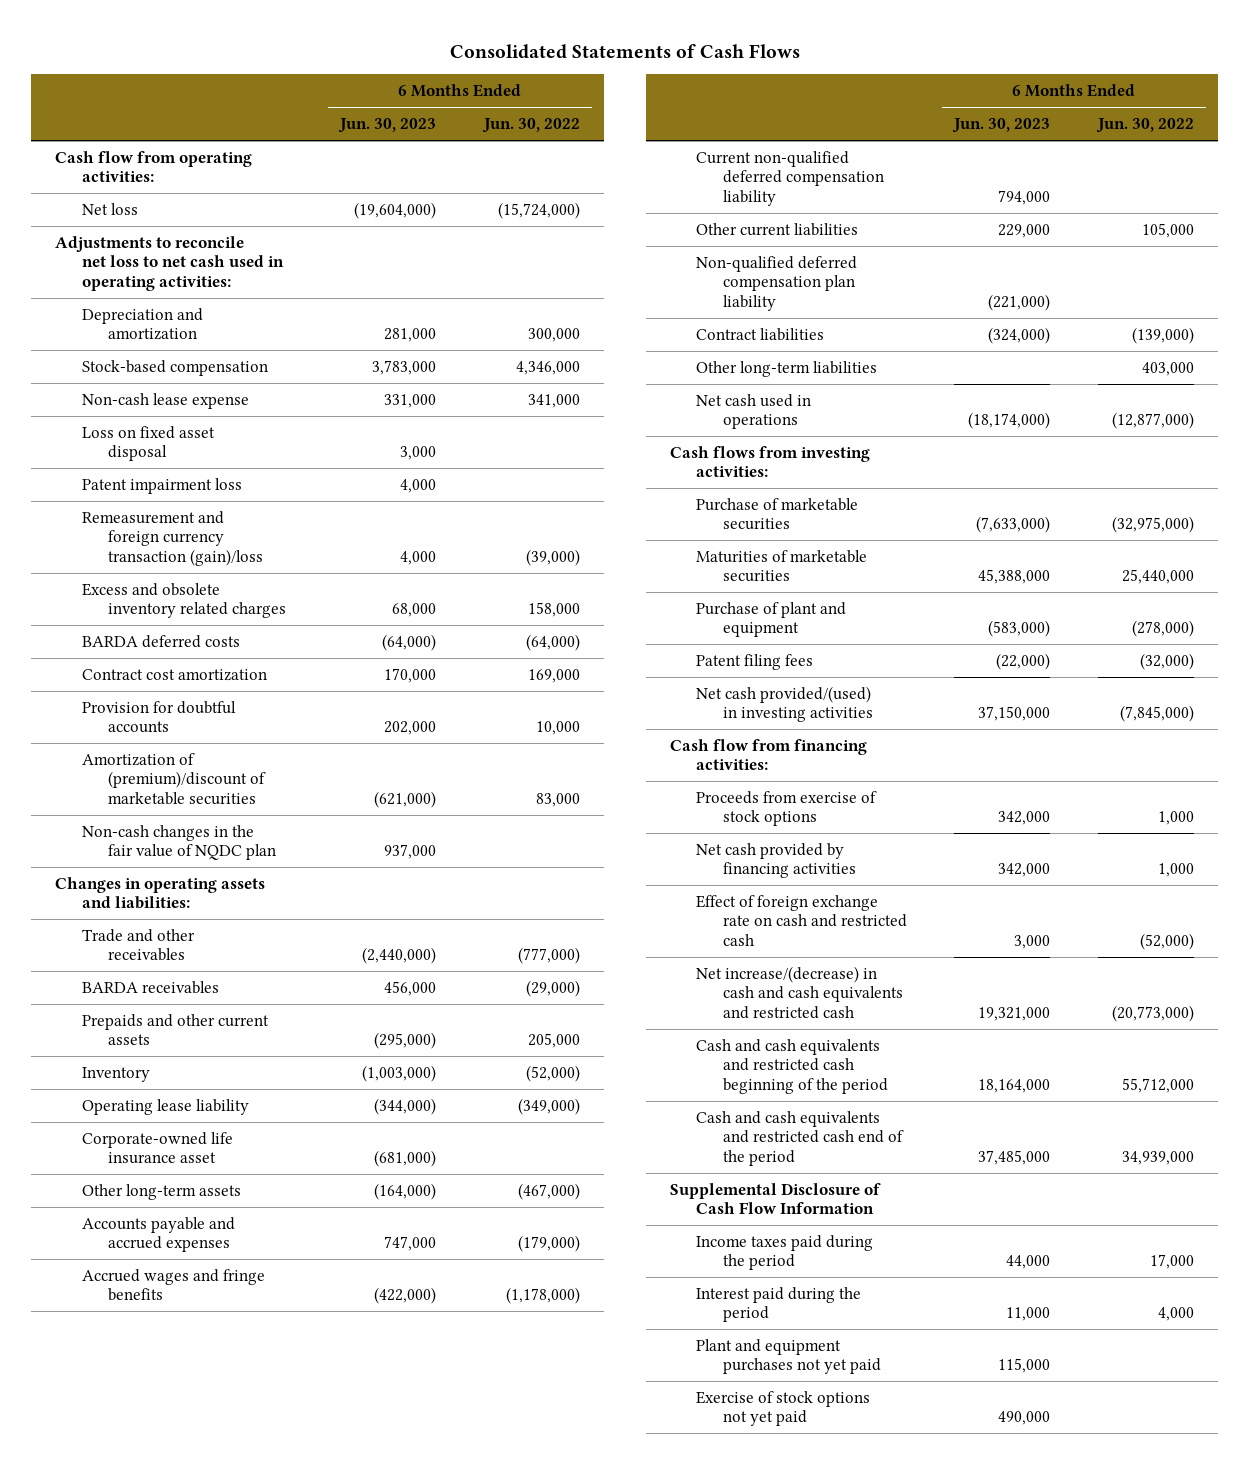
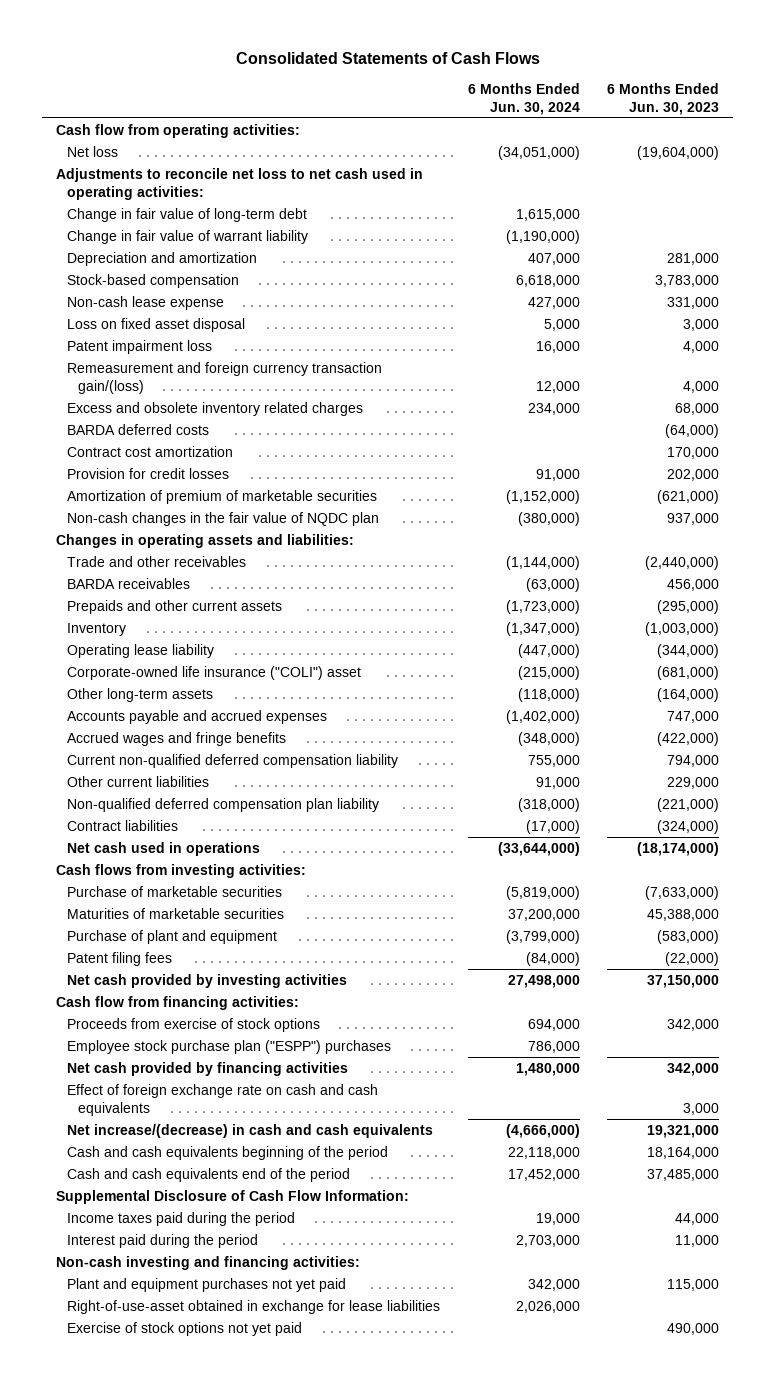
[481,118,580,134] Jun. 30, 2022 -> none
none -> [467,83,580,115] 6 Months Ended Jun. 30, 2024
none -> [67,207,308,222] Change in fair value of long-term debt
none -> [67,229,309,244] Change in fair value of warrant liability
[81,510,264,566] Remeasurement and foreign currency transaction (gain)/loss -> [67,361,383,394] Remeasurement and foreign currency transaction gain/(loss)
[81,700,236,734] Provision for doubtful accounts -> none
none -> [67,467,230,479] Provision for credit losses
[81,752,267,805] Amortization of (premium)/discount of marketable securities -> [67,489,378,504] Amortization of premium of marketable securities
[81,1131,233,1165] Corporate-owned life insurance asset -> [67,665,362,680] Corporate-owned life insurance ("COLI") asset
[696,360,878,377] Other long-term liabilities -> none
[696,685,873,723] Net cash provided/(used) in investing activities -> [67,973,348,988] Net cash provided by investing activities
none -> [67,1039,392,1054] Employee stock purchase plan ("ESPP") purchases
[696,894,907,946] Effect of foreign exchange rate on cash and restricted cash -> [67,1083,379,1116] Effect of foreign exchange rate on cash and cash equivalents
[696,965,903,1019] Net increase/(decrease) in cash and cash equivalents and restricted cash -> [67,1123,434,1138] Net increase/(decrease) in cash and cash equivalents
[696,1038,888,1094] Cash and cash equivalents and restricted cash beginning of the period -> [67,1145,389,1160] Cash and cash equivalents beginning of the period
[696,1110,904,1166] Cash and cash equivalents and restricted cash end of the period -> [67,1167,351,1182] Cash and cash equivalents end of the period
[669,1182,881,1215] Supplemental Disclosure of Cash Flow Information -> [56,1189,410,1204] Supplemental Disclosure of Cash Flow Information:
none -> [56,1255,361,1270] Non-cash investing and financing activities:
none -> [67,1299,441,1314] Right-of-use-asset obtained in exchange for lease liabilities

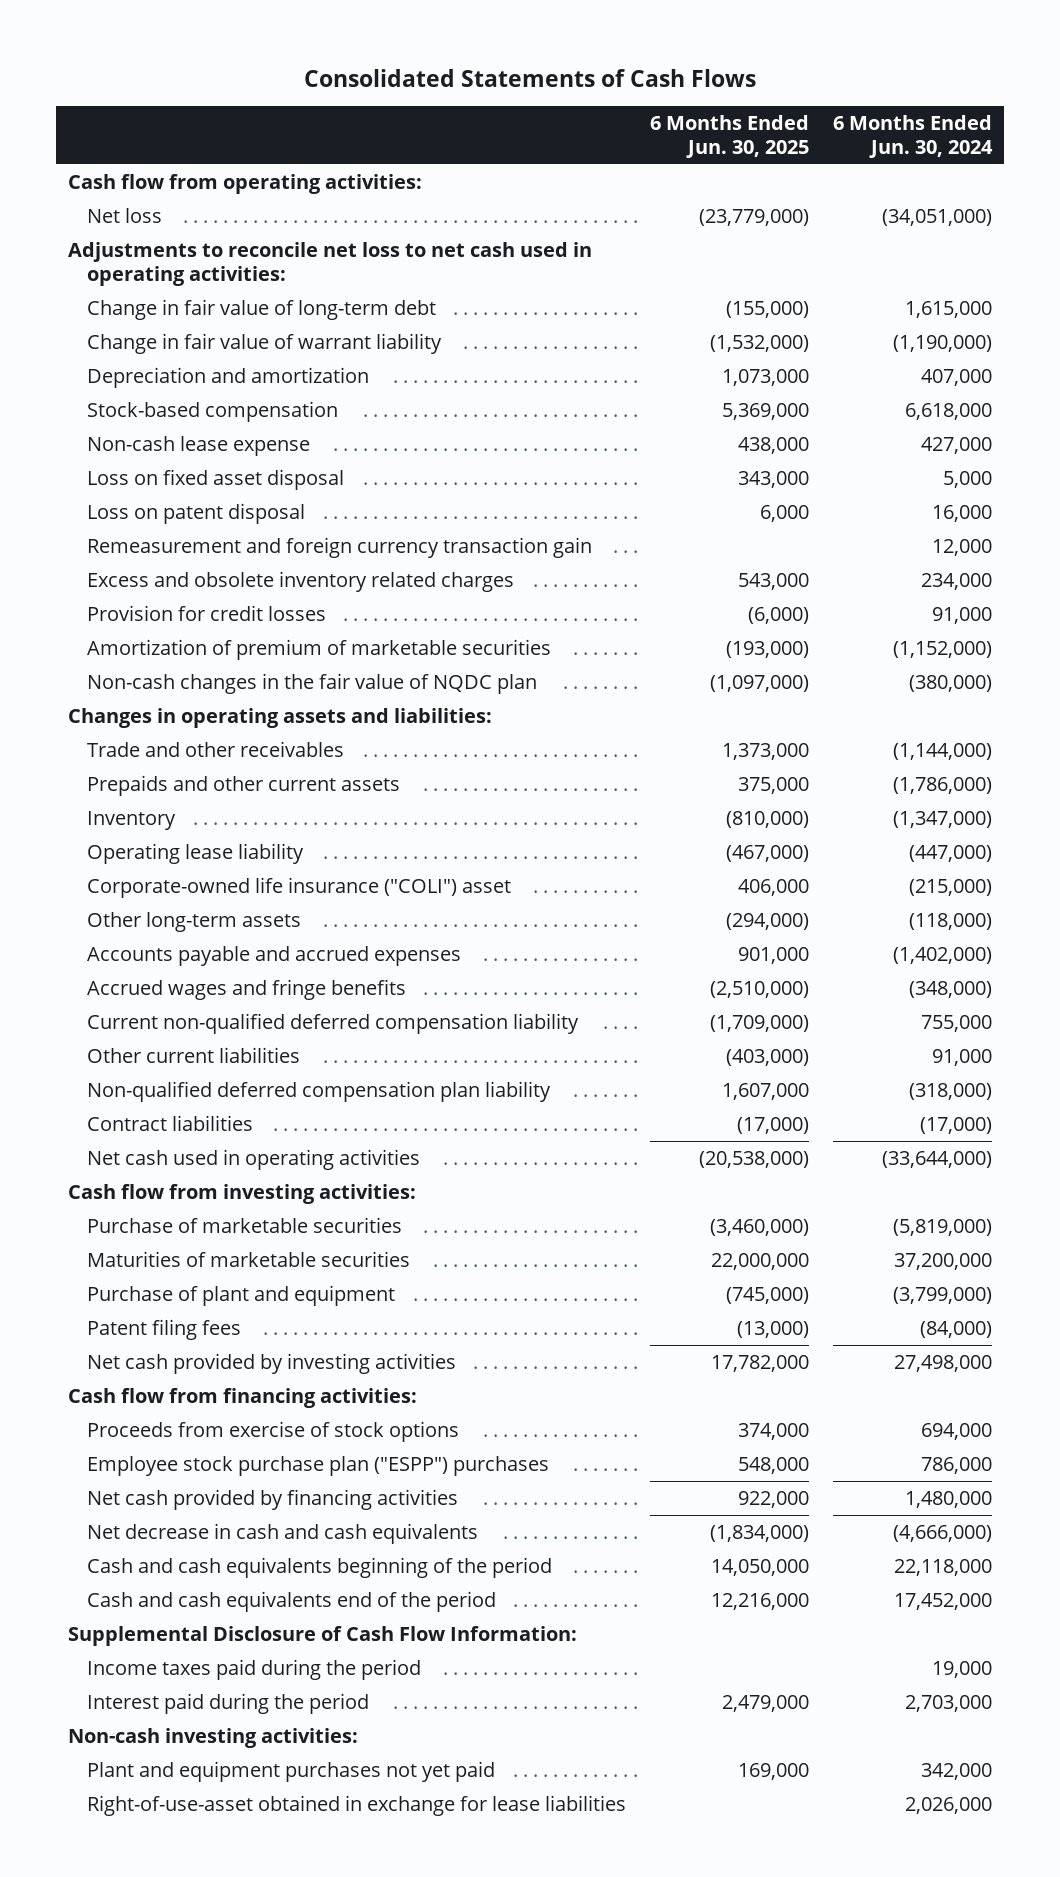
[607,83,720,115] 6 Months Ended Jun. 30, 2023 -> none
none -> [649,115,809,158] 6 Months Ended Jun. 30, 2025
[67,339,213,354] Patent impairment loss -> none
none -> [86,502,305,524] Loss on patent disposal
[67,361,383,394] Remeasurement and foreign currency transaction gain/(loss) -> [86,536,592,558] Remeasurement and foreign currency transaction gain
[67,423,210,435] BARDA deferred costs -> none
[67,445,234,457] Contract cost amortization -> none
[67,577,191,589] BARDA receivables -> none
[505,599,580,614] (1,723,000) -> [892,776,992,794] (1,786,000)
[67,841,261,856] Net cash used in operations -> [86,1148,420,1170] Net cash used in operating activities
[56,863,307,878] Cash flows from investing activities: -> [68,1183,417,1204] Cash flow from investing activities:
[67,1083,379,1116] Effect of foreign exchange rate on cash and cash equivalents -> none
[67,1123,434,1138] Net increase/(decrease) in cash and cash equivalents -> [86,1522,478,1544] Net decrease in cash and cash equivalents
[56,1255,361,1270] Non-cash investing and financing activities: -> [68,1727,359,1748] Non-cash investing activities:
[67,1321,303,1336] Exercise of stock options not yet paid -> none

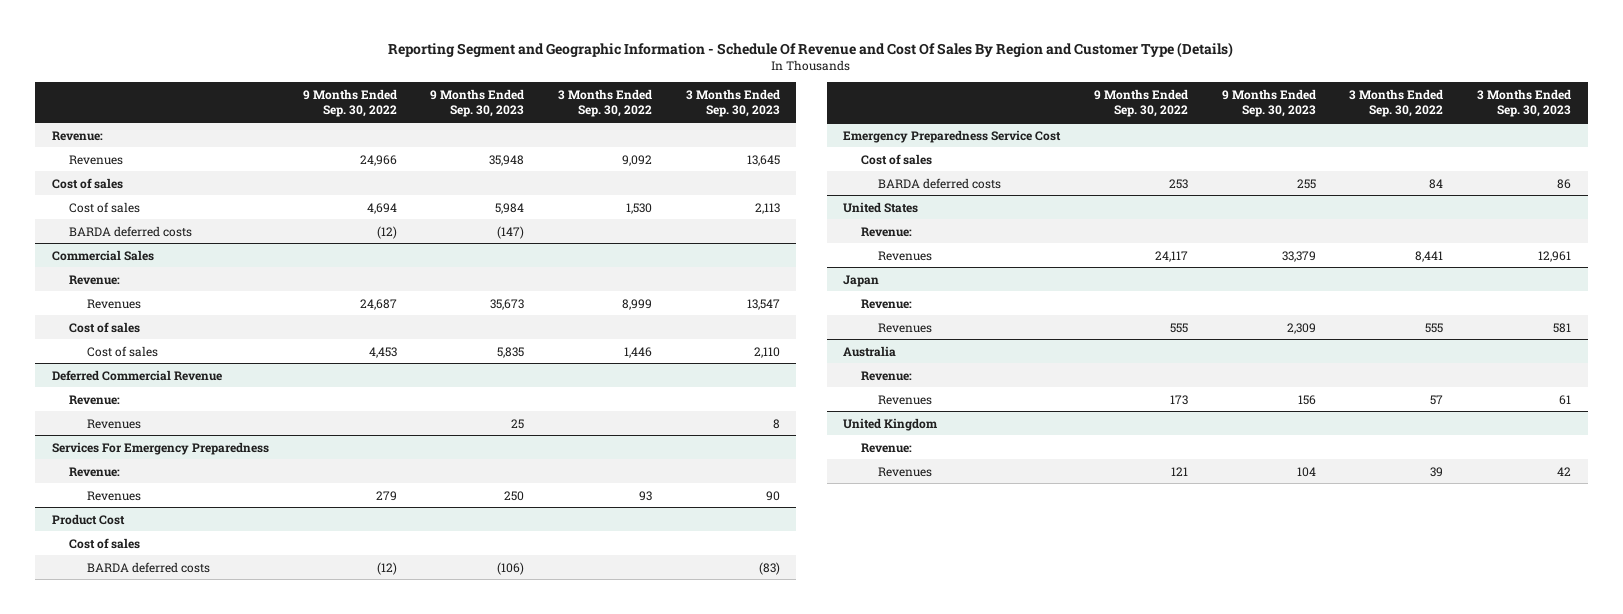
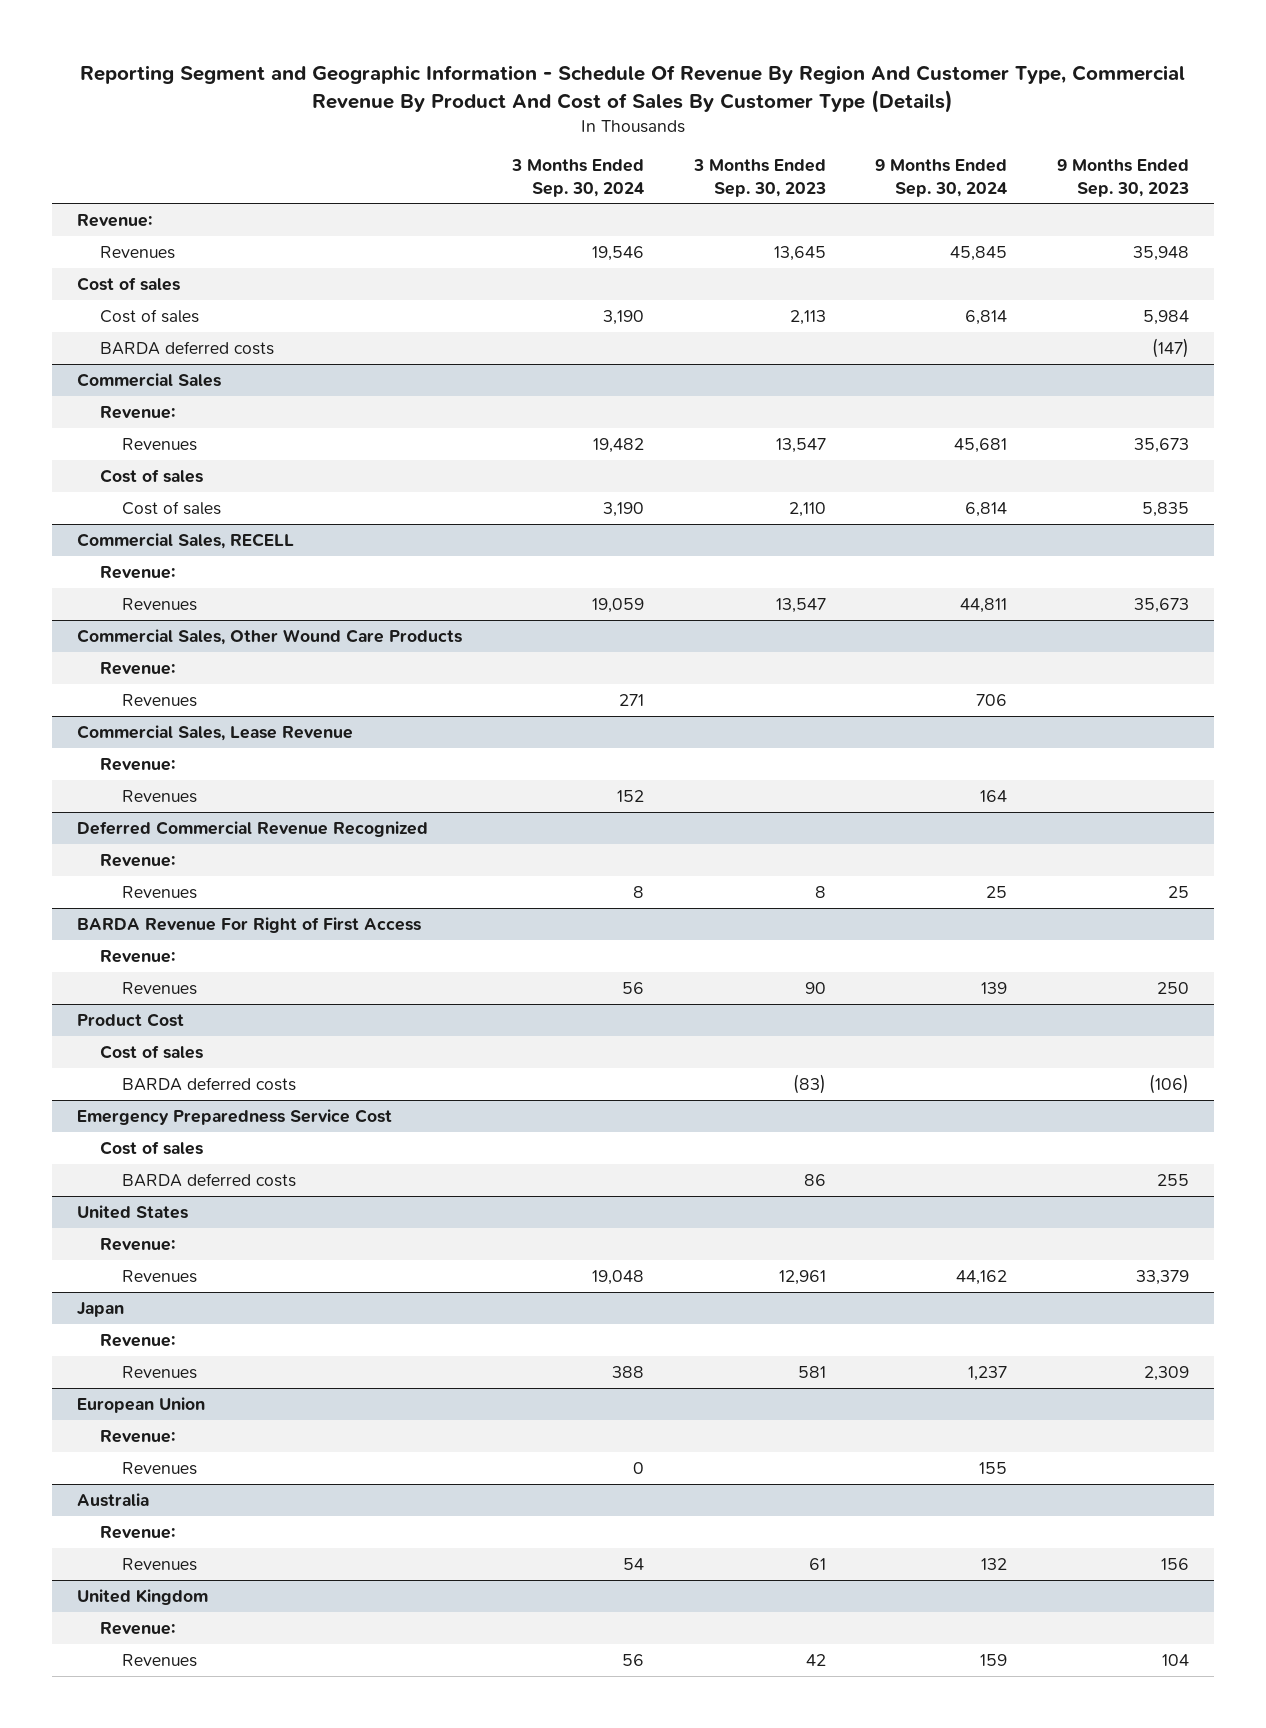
[388,42,1234,59] Reporting Segment and Geographic Information - Schedule Of Revenue and Cost Of Sales By Region and Customer Type (Details) -> [80,65,1186,113] Reporting Segment and Geographic Information - Schedule Of Revenue By Region And Customer Type, Commercial Revenue By Product And Cost of Sales By Customer Type (Details)
[302,89,397,118] 9 Months Ended Sep. 30, 2022 -> none
[557,89,652,118] 3 Months Ended Sep. 30, 2022 -> none
none -> [510,159,644,197] 3 Months Ended Sep. 30, 2024
none -> [875,159,1008,197] 9 Months Ended Sep. 30, 2024
[52,369,223,381] Deferred Commercial Revenue -> none
none -> [77,532,295,549] Commercial Sales, RECELL
none -> [122,597,198,611] Revenues
none -> [77,628,463,645] Commercial Sales, Other Wound Care Products
none -> [99,661,175,675] Revenue:
none -> [122,693,198,707] Revenues
none -> [77,724,354,741] Commercial Sales, Lease Revenue
none -> [99,757,175,771] Revenue:
none -> [122,789,198,803] Revenues
none -> [77,820,429,837] Deferred Commercial Revenue Recognized
none -> [99,853,175,867] Revenue:
[52,441,270,455] Services For Emergency Preparedness -> none
none -> [77,916,422,933] BARDA Revenue For Right of First Access
none -> [77,1396,206,1413] European Union
none -> [99,1429,175,1443] Revenue:
none -> [122,1461,198,1475] Revenues

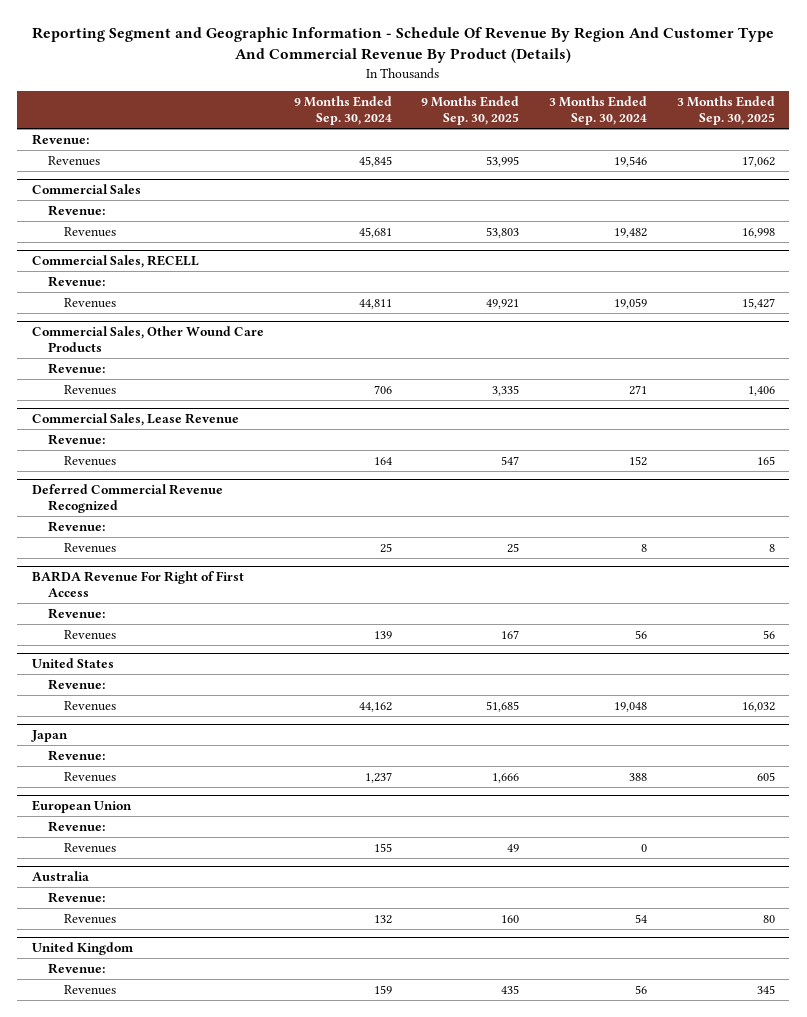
[80,65,1186,113] Reporting Segment and Geographic Information - Schedule Of Revenue By Region And Customer Type, Commercial Revenue By Product And Cost of Sales By Customer Type (Details) -> [32,27,775,64] Reporting Segment and Geographic Information - Schedule Of Revenue By Region And Customer Type And Commercial Revenue By Product (Details)
[692,159,826,197] 3 Months Ended Sep. 30, 2023 -> none
[1056,159,1189,197] 9 Months Ended Sep. 30, 2023 -> none
none -> [421,95,520,126] 9 Months Ended Sep. 30, 2025
none -> [676,95,775,126] 3 Months Ended Sep. 30, 2025
[77,276,181,291] Cost of sales -> none
[99,308,199,323] Cost of sales -> none
[99,340,274,355] BARDA deferred costs -> none
[99,468,203,483] Cost of sales -> none
[122,500,222,515] Cost of sales -> none
[77,1012,185,1027] Product Cost -> none
[99,1044,203,1059] Cost of sales -> none
[122,1076,297,1091] BARDA deferred costs -> none
[77,1108,393,1125] Emergency Preparedness Service Cost -> none
[99,1140,203,1155] Cost of sales -> none
[122,1172,297,1187] BARDA deferred costs -> none

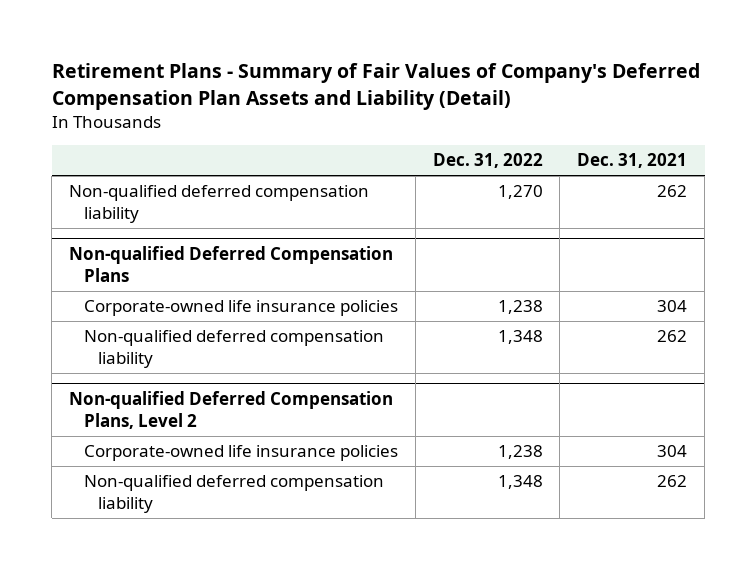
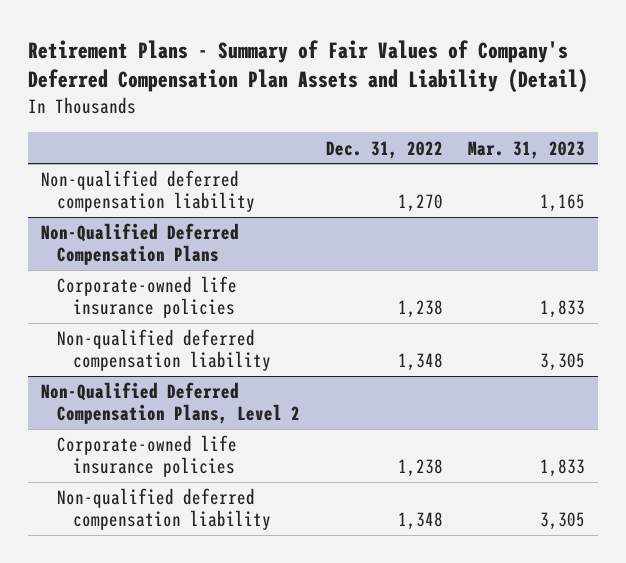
[577,153,688,169] Dec. 31, 2021 -> none
none -> [468,140,586,159] Mar. 31, 2023
[69,246,394,282] Non-qualified Deferred Compensation Plans -> [40,223,239,266] Non-Qualified Deferred Compensation Plans
[69,391,394,429] Non-qualified Deferred Compensation Plans, Level 2 -> [40,382,300,425] Non-Qualified Deferred Compensation Plans, Level 2

